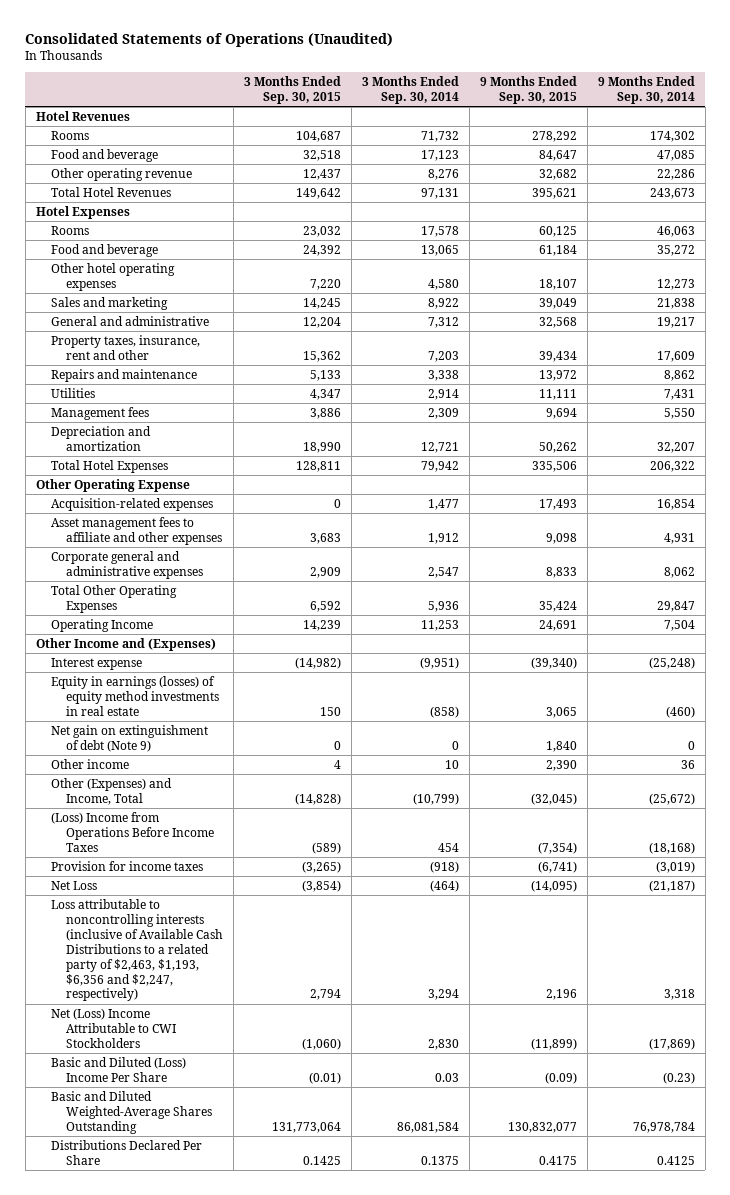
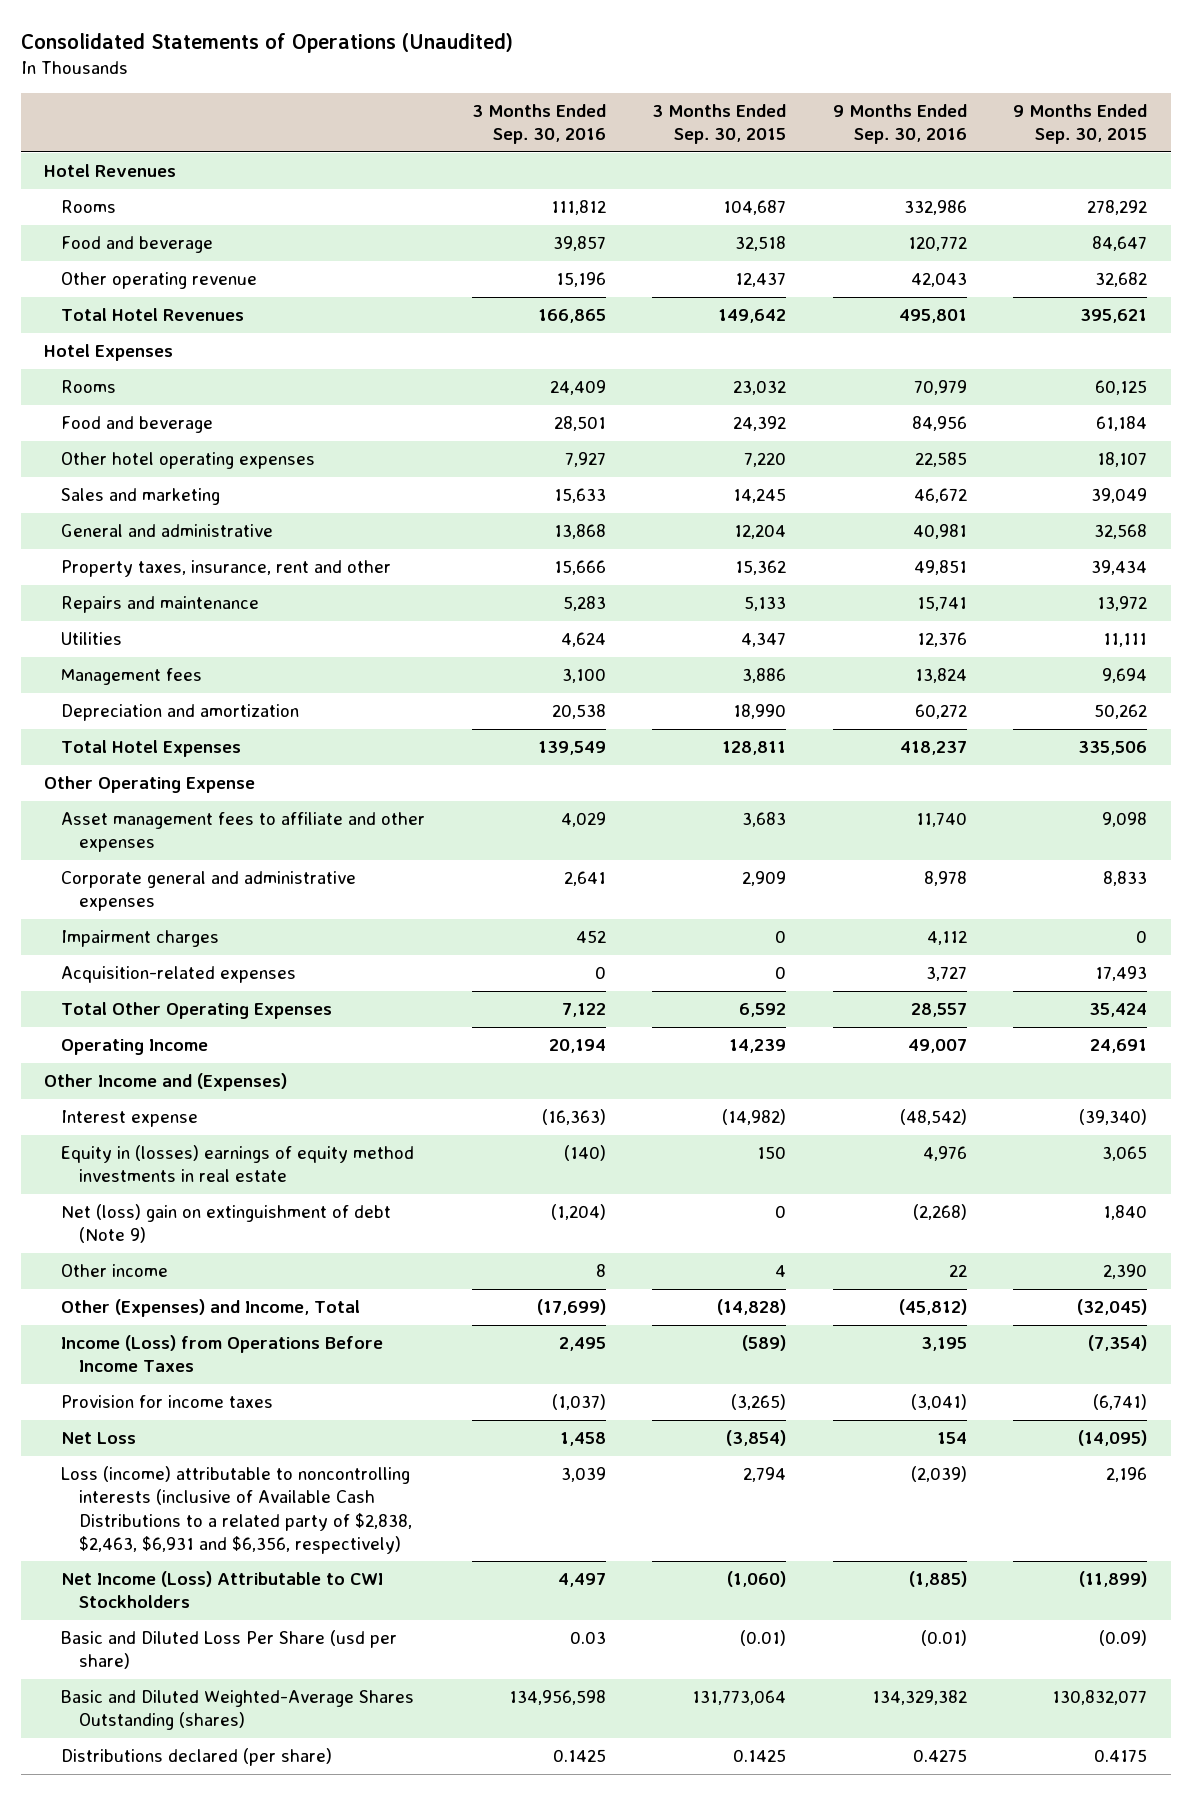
[361,76,459,104] 3 Months Ended Sep. 30, 2014 -> none
[597,76,695,104] 9 Months Ended Sep. 30, 2014 -> none
none -> [471,104,606,145] 3 Months Ended Sep. 30, 2016
none -> [832,104,967,145] 9 Months Ended Sep. 30, 2016
none -> [61,930,220,948] Impairment charges
[50,498,213,512] Acquisition-related expenses -> [61,966,297,984] Acquisition-related expenses
[50,676,219,716] Equity in earnings (losses) of equity method investments in real estate -> [61,1145,415,1183] Equity in (losses) earnings of equity method investments in real estate
[50,725,208,752] Net gain on extinguishment of debt (Note 9) -> [61,1204,392,1244] Net (loss) gain on extinguishment of debt (Note 9)
[50,812,214,852] (Loss) Income from Operations Before Income Taxes -> [61,1335,384,1373] Income (Loss) from Operations Before Income Taxes
[50,899,223,1002] Loss attributable to noncontrolling interests (inclusive of Available Cash Distributions to a related party of $2,463, $1,193, $6,356 and $2,247, respectively) -> [61,1466,412,1554] Loss (income) attributable to noncontrolling interests (inclusive of Available Cash Distributions to a related party of $2,838, $2,463, $6,931 and $6,356, respectively)
[50,1008,176,1048] Net (Loss) Income Attributable to CWI Stockholders -> [61,1571,384,1609] Net Income (Loss) Attributable to CWI Stockholders
[50,1057,186,1082] Basic and Diluted (Loss) Income Per Share -> [61,1630,398,1670] Basic and Diluted Loss Per Share (usd per share)
[50,1091,212,1134] Basic and Diluted Weighted-Average Shares Outstanding -> [61,1690,415,1731] Basic and Diluted Weighted-Average Shares Outstanding (shares)
[50,1140,202,1165] Distributions Declared Per Share -> [61,1748,333,1767] Distributions declared (per share)

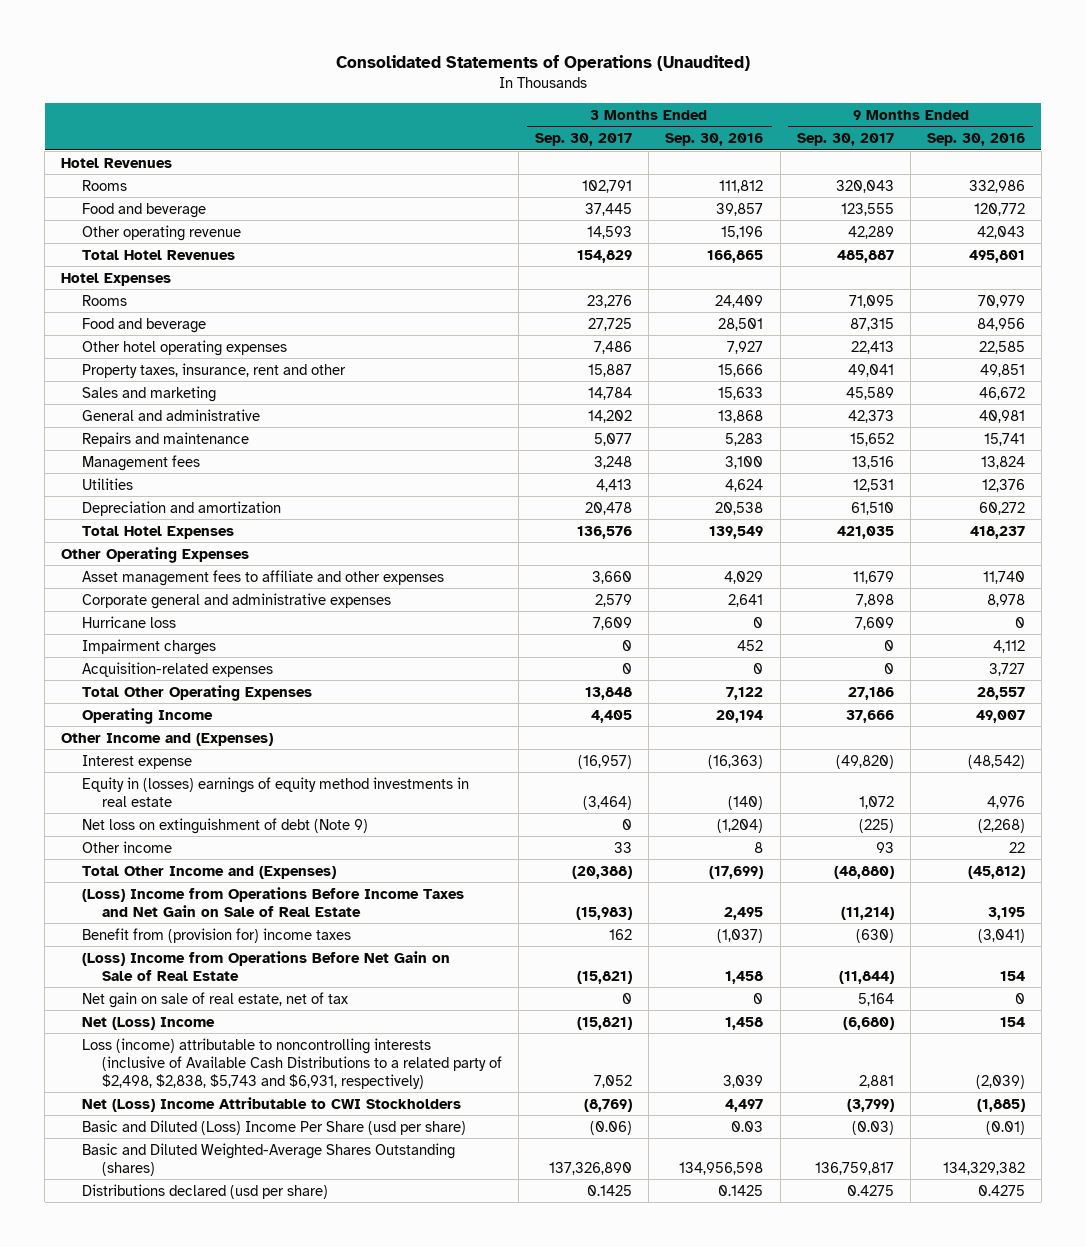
[652,104,787,145] 3 Months Ended Sep. 30, 2015 -> none
[1013,104,1148,145] 9 Months Ended Sep. 30, 2015 -> none
none -> [535,133,633,147] Sep. 30, 2017
none -> [796,133,894,147] Sep. 30, 2017
[61,560,392,578] Property taxes, insurance, rent and other -> [81,362,346,378] Property taxes, insurance, rent and other
[61,632,123,646] Utilities -> [81,477,133,490] Utilities
[44,776,256,794] Other Operating Expense -> [61,546,250,563] Other Operating Expenses
none -> [81,615,176,628] Hurricane loss
[61,1204,392,1244] Net (loss) gain on extinguishment of debt (Note 9) -> [81,817,368,834] Net loss on extinguishment of debt (Note 9)
[61,1299,361,1318] Other (Expenses) and Income, Total -> [81,865,336,879] Total Other Income and (Expenses)
[61,1335,384,1373] Income (Loss) from Operations Before Income Taxes -> [81,886,464,917] (Loss) Income from Operations Before Income Taxes and Net Gain on Sale of Real Estate
[61,1395,274,1409] Provision for income taxes -> [81,927,351,943] Benefit from (provision for) income taxes
none -> [81,950,450,981] (Loss) Income from Operations Before Net Gain on Sale of Real Estate
none -> [81,991,348,1008] Net gain on sale of real estate, net of tax
[61,1432,137,1445] Net Loss -> [81,1016,215,1030] Net (Loss) Income
[61,1466,412,1554] Loss (income) attributable to noncontrolling interests (inclusive of Available Cash Distributions to a related party of $2,838, $2,463, $6,931 and $6,356, respectively) -> [81,1037,503,1089] Loss (income) attributable to noncontrolling interests (inclusive of Available Cash Distributions to a related party of $2,498, $2,838, $5,743 and $6,931, respectively)
[61,1571,384,1609] Net Income (Loss) Attributable to CWI Stockholders -> [81,1096,461,1112] Net (Loss) Income Attributable to CWI Stockholders
[61,1630,398,1670] Basic and Diluted Loss Per Share (usd per share) -> [81,1119,466,1135] Basic and Diluted (Loss) Income Per Share (usd per share)
[61,1748,333,1767] Distributions declared (per share) -> [81,1183,328,1199] Distributions declared (usd per share)

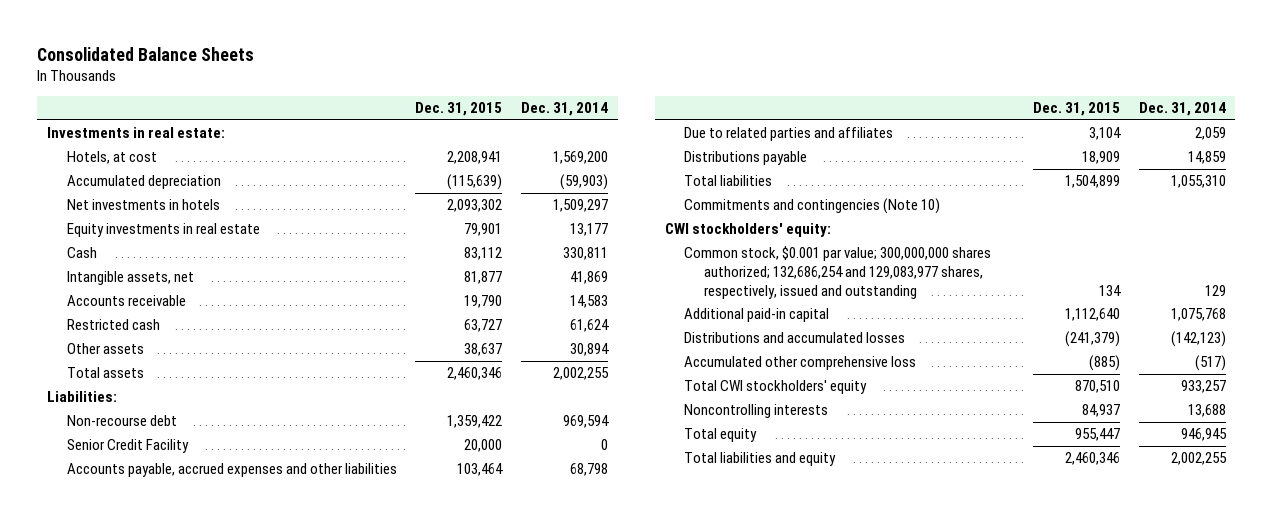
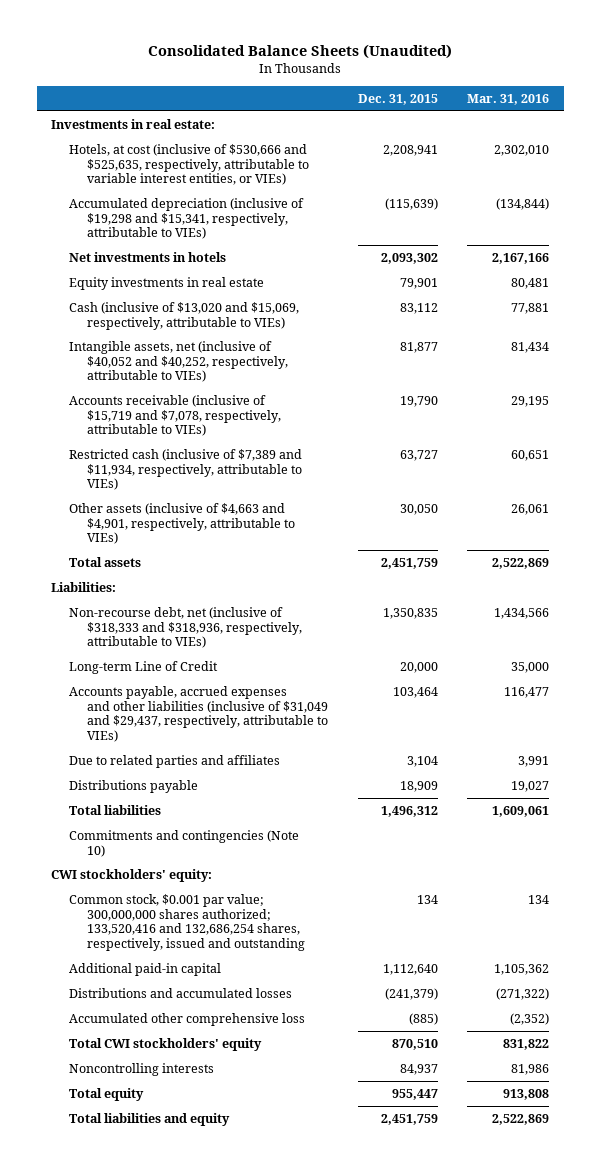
[37,46,255,61] Consolidated Balance Sheets -> [148,44,453,60] Consolidated Balance Sheets (Unaudited)
[521,102,609,117] Dec. 31, 2014 -> none
none -> [467,94,550,106] Mar. 31, 2016
[66,151,157,165] Hotels, at cost -> [69,143,309,186] Hotels, at cost (inclusive of $530,666 and $525,635, respectively, attributable to variable interest entities, or VIEs)
[66,175,221,190] Accumulated depreciation -> [69,197,305,240] Accumulated depreciation (inclusive of $19,298 and $15,341, respectively, attributable to VIEs)
[66,343,144,355] Other assets -> none
[66,247,97,259] Cash -> [69,301,300,330] Cash (inclusive of $13,020 and $15,069, respectively, attributable to VIEs)
[66,271,194,286] Intangible assets, net -> [69,340,288,383] Intangible assets, net (inclusive of $40,052 and $40,252, respectively, attributable to VIEs)
[66,295,186,307] Accounts receivable -> [69,394,281,437] Accounts receivable (inclusive of $15,719 and $7,078, respectively, attributable to VIEs)
[66,319,160,331] Restricted cash -> [69,448,303,491] Restricted cash (inclusive of $7,389 and $11,934, respectively, attributable to VIEs)
none -> [69,502,295,545] Other assets (inclusive of $4,663 and $4,901, respectively, attributable to VIEs)
[447,367,503,381] 2,460,346 -> [380,557,438,569] 2,451,759
[66,415,177,427] Non-recourse debt -> [69,606,302,649] Non-recourse debt, net (inclusive of $318,333 and $318,936, respectively, attributable to VIEs)
[447,415,503,429] 1,359,422 -> [382,607,438,619] 1,350,835
[66,439,189,454] Senior Credit Facility -> [69,660,219,674] Long-term Line of Credit
[66,463,397,478] Accounts payable, accrued expenses and other liabilities -> [69,685,328,742] Accounts payable, accrued expenses and other liabilities (inclusive of $31,049 and $29,437, respectively, attributable to VIEs)
[1065,175,1121,189] 1,504,899 -> [380,805,438,817] 1,496,312
[684,246,992,299] Common stock, $0.001 par value; 300,000,000 shares authorized; 132,686,254 and 129,083,977 shares, respectively, issued and outstanding -> [69,893,305,951] Common stock, $0.001 par value; 300,000,000 shares authorized; 133,520,416 and 132,686,254 shares, respectively, issued and outstanding
[1065,452,1121,466] 2,460,346 -> [380,1113,438,1125] 2,451,759

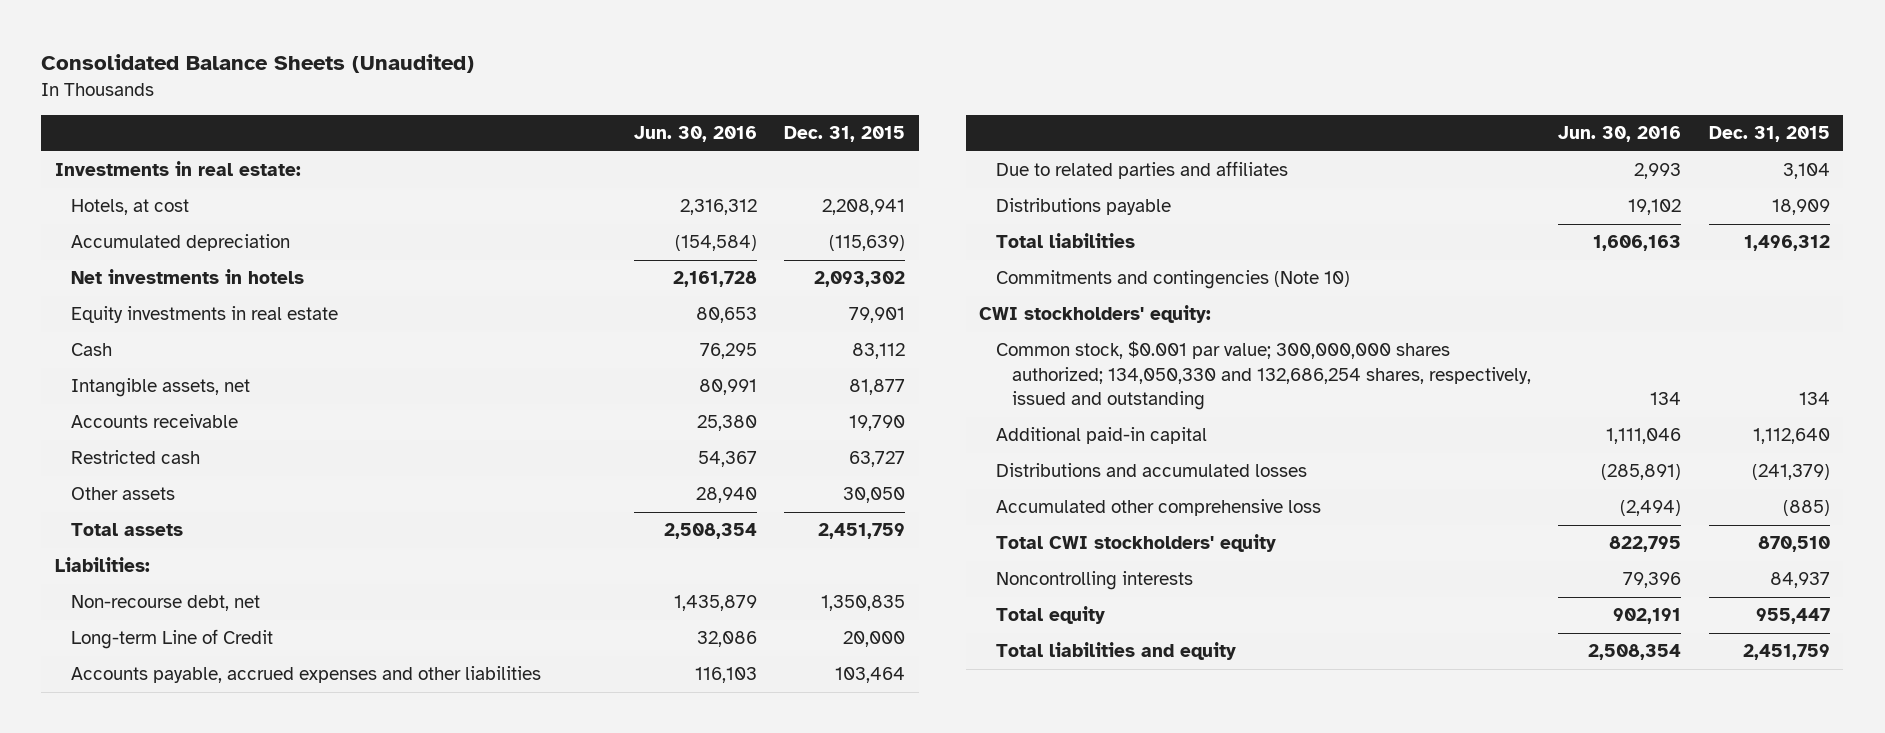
[467,94,550,106] Mar. 31, 2016 -> none
none -> [633,126,757,143] Jun. 30, 2016
[69,143,309,186] Hotels, at cost (inclusive of $530,666 and $525,635, respectively, attributable to variable interest entities, or VIEs) -> [71,199,190,216] Hotels, at cost
[69,197,305,240] Accumulated depreciation (inclusive of $19,298 and $15,341, respectively, attributable to VIEs) -> [71,234,291,252] Accumulated depreciation
[69,301,300,330] Cash (inclusive of $13,020 and $15,069, respectively, attributable to VIEs) -> [71,343,113,357] Cash
[69,340,288,383] Intangible assets, net (inclusive of $40,052 and $40,252, respectively, attributable to VIEs) -> [71,378,251,398] Intangible assets, net
[69,394,281,437] Accounts receivable (inclusive of $15,719 and $7,078, respectively, attributable to VIEs) -> [71,414,239,429] Accounts receivable
[69,448,303,491] Restricted cash (inclusive of $7,389 and $11,934, respectively, attributable to VIEs) -> [71,450,201,465] Restricted cash
[69,502,295,545] Other assets (inclusive of $4,663 and $4,901, respectively, attributable to VIEs) -> [71,487,176,501] Other assets
[69,606,302,649] Non-recourse debt, net (inclusive of $318,333 and $318,936, respectively, attributable to VIEs) -> [71,595,261,612] Non-recourse debt, net
[69,685,328,742] Accounts payable, accrued expenses and other liabilities (inclusive of $31,049 and $29,437, respectively, attributable to VIEs) -> [71,666,542,684] Accounts payable, accrued expenses and other liabilities
[69,893,305,951] Common stock, $0.001 par value; 300,000,000 shares authorized; 133,520,416 and 132,686,254 shares, respectively, issued and outstanding -> [995,341,1531,411] Common stock, $0.001 par value; 300,000,000 shares authorized; 134,050,330 and 132,686,254 shares, respectively, issued and outstanding

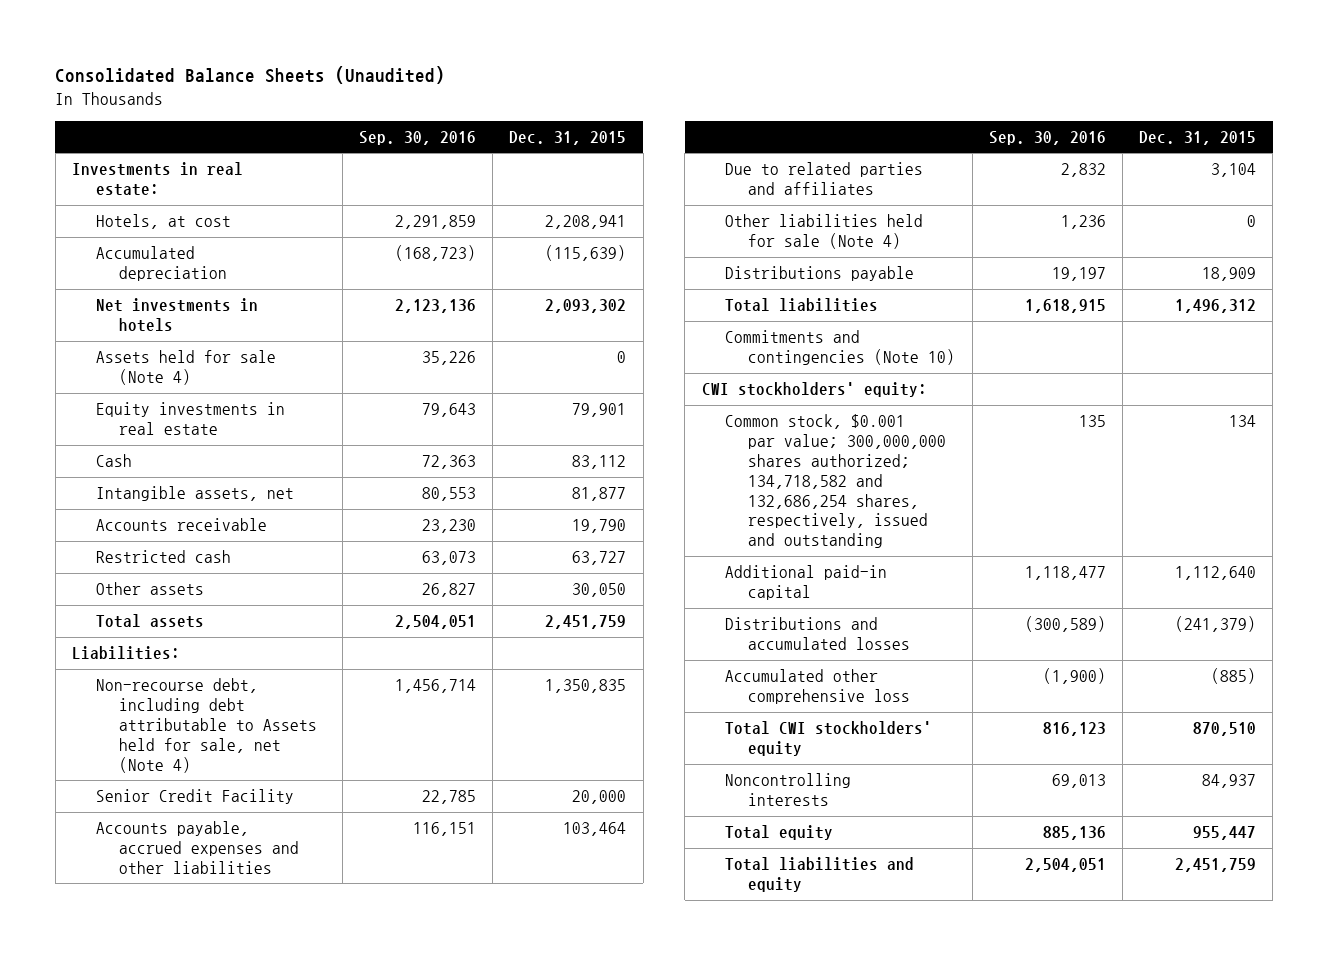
[633,126,757,143] Jun. 30, 2016 -> none
none -> [359,130,477,145] Sep. 30, 2016
none -> [95,350,276,386] Assets held for sale (Note 4)
[71,595,261,612] Non-recourse debt, net -> [95,678,317,773] Non-recourse debt, including debt attributable to Assets held for sale, net (Note 4)
[71,629,274,650] Long-term Line of Credit -> [95,789,294,805] Senior Credit Facility
none -> [724,214,923,250] Other liabilities held for sale (Note 4)
[995,341,1531,411] Common stock, $0.001 par value; 300,000,000 shares authorized; 134,050,330 and 132,686,254 shares, respectively, issued and outstanding -> [724,414,947,549] Common stock, $0.001 par value; 300,000,000 shares authorized; 134,718,582 and 132,686,254 shares, respectively, issued and outstanding

